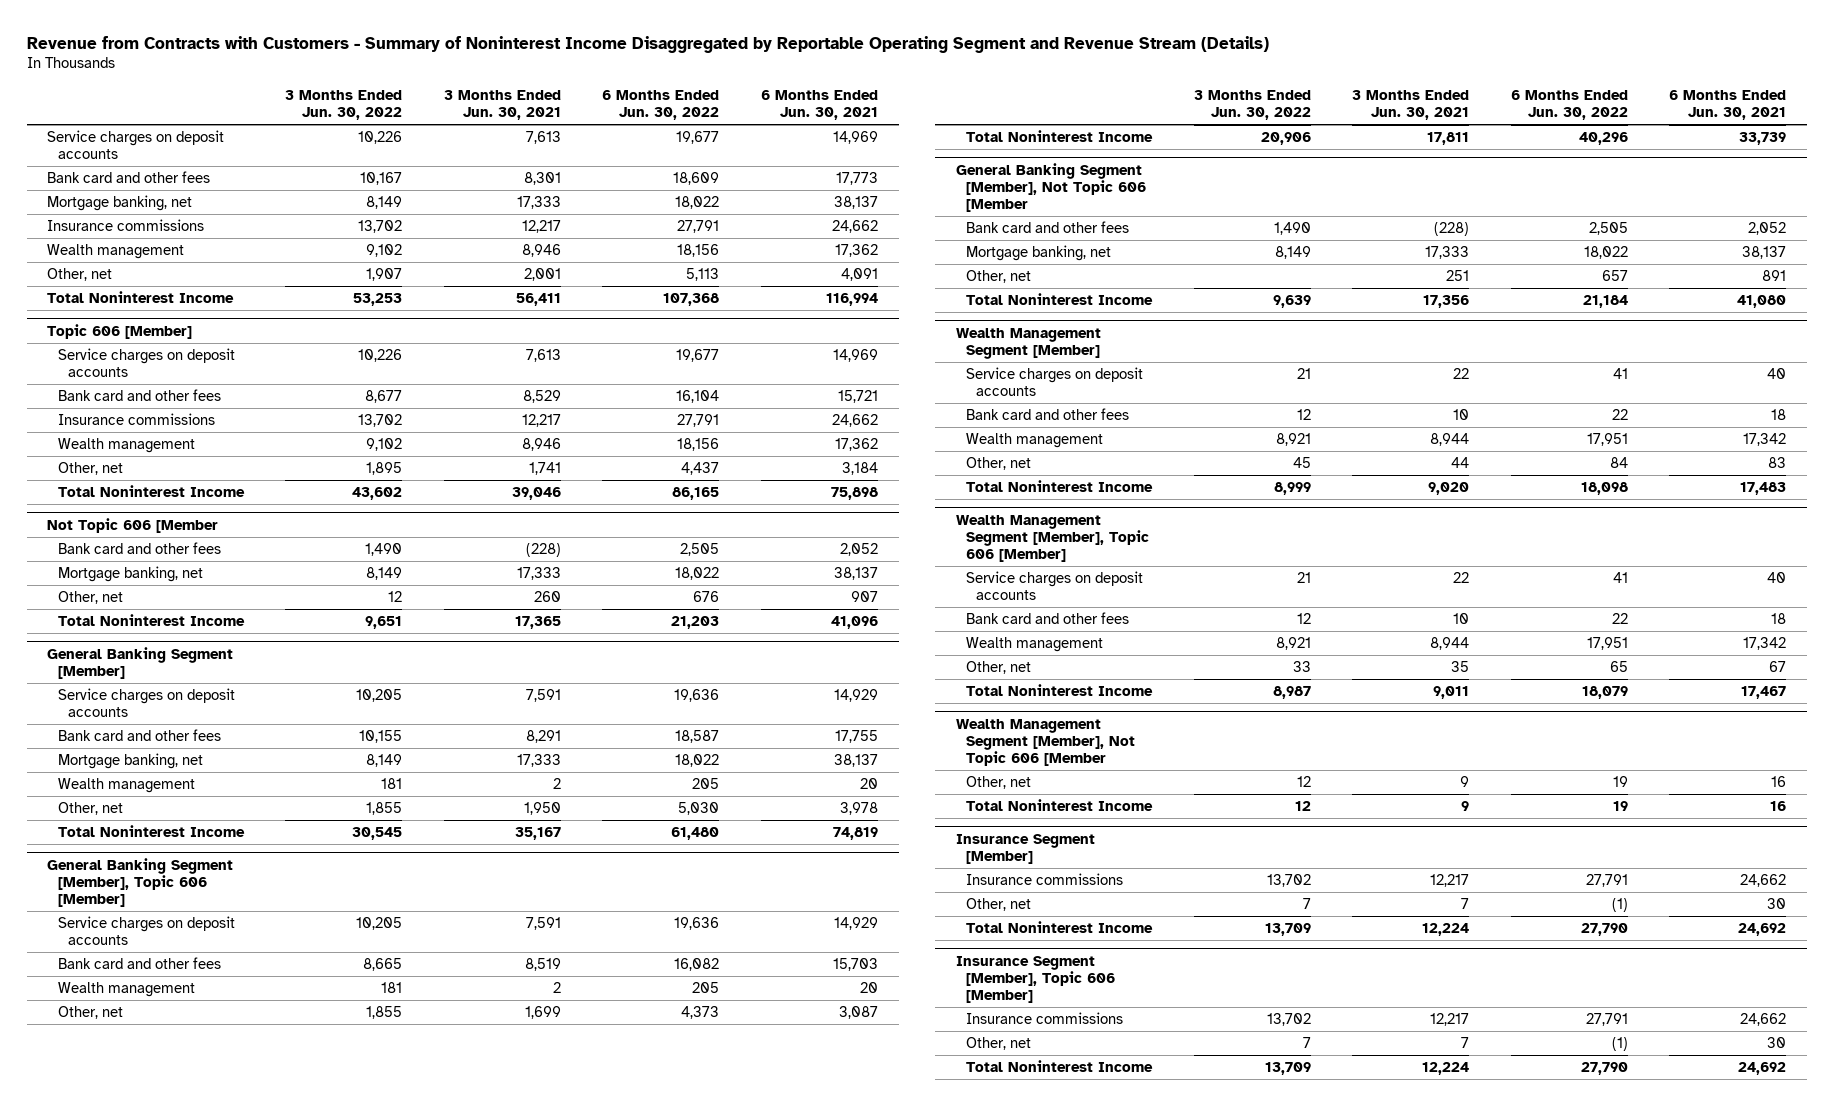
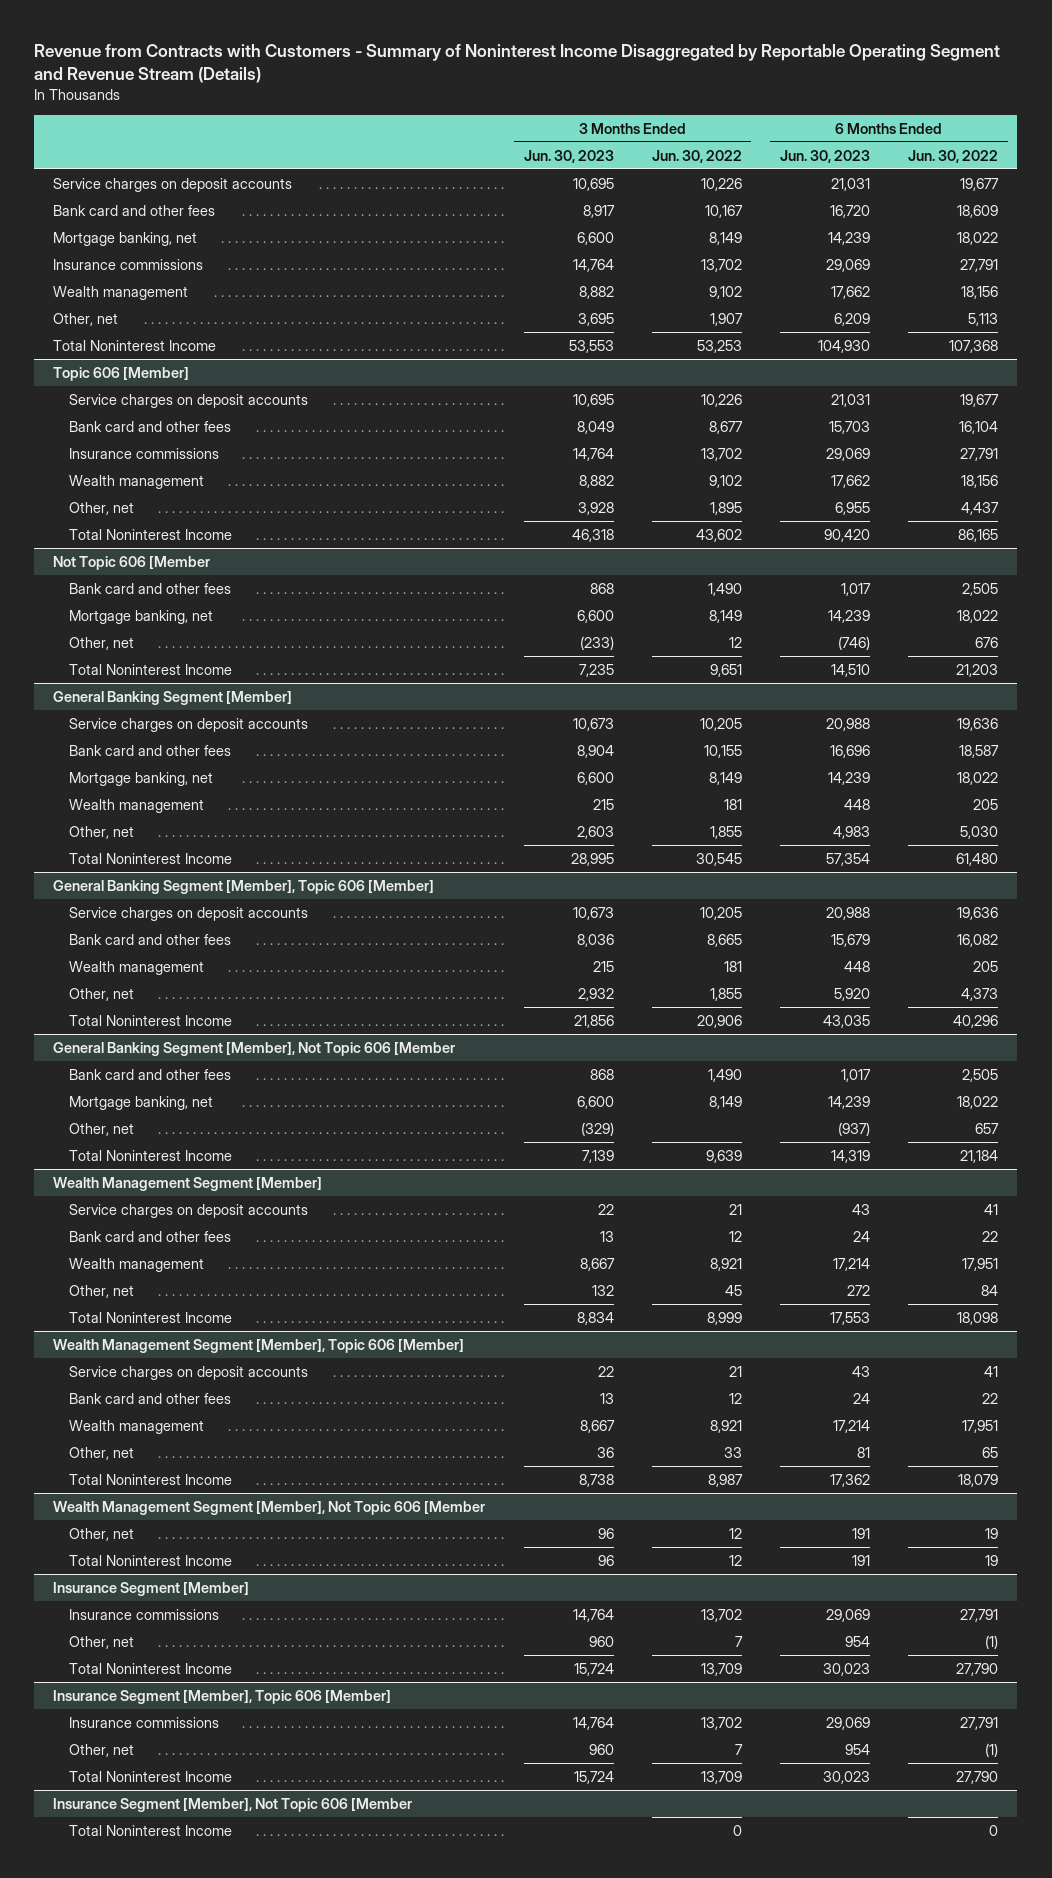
[443,89,561,120] 3 Months Ended Jun. 30, 2021 -> none
[761,89,879,120] 6 Months Ended Jun. 30, 2021 -> none
none -> [523,149,614,163] Jun. 30, 2023
none -> [779,149,870,163] Jun. 30, 2023
none -> [53,1797,413,1812] Insurance Segment [Member], Not Topic 606 [Member
none -> [68,1824,232,1836] Total Noninterest Income

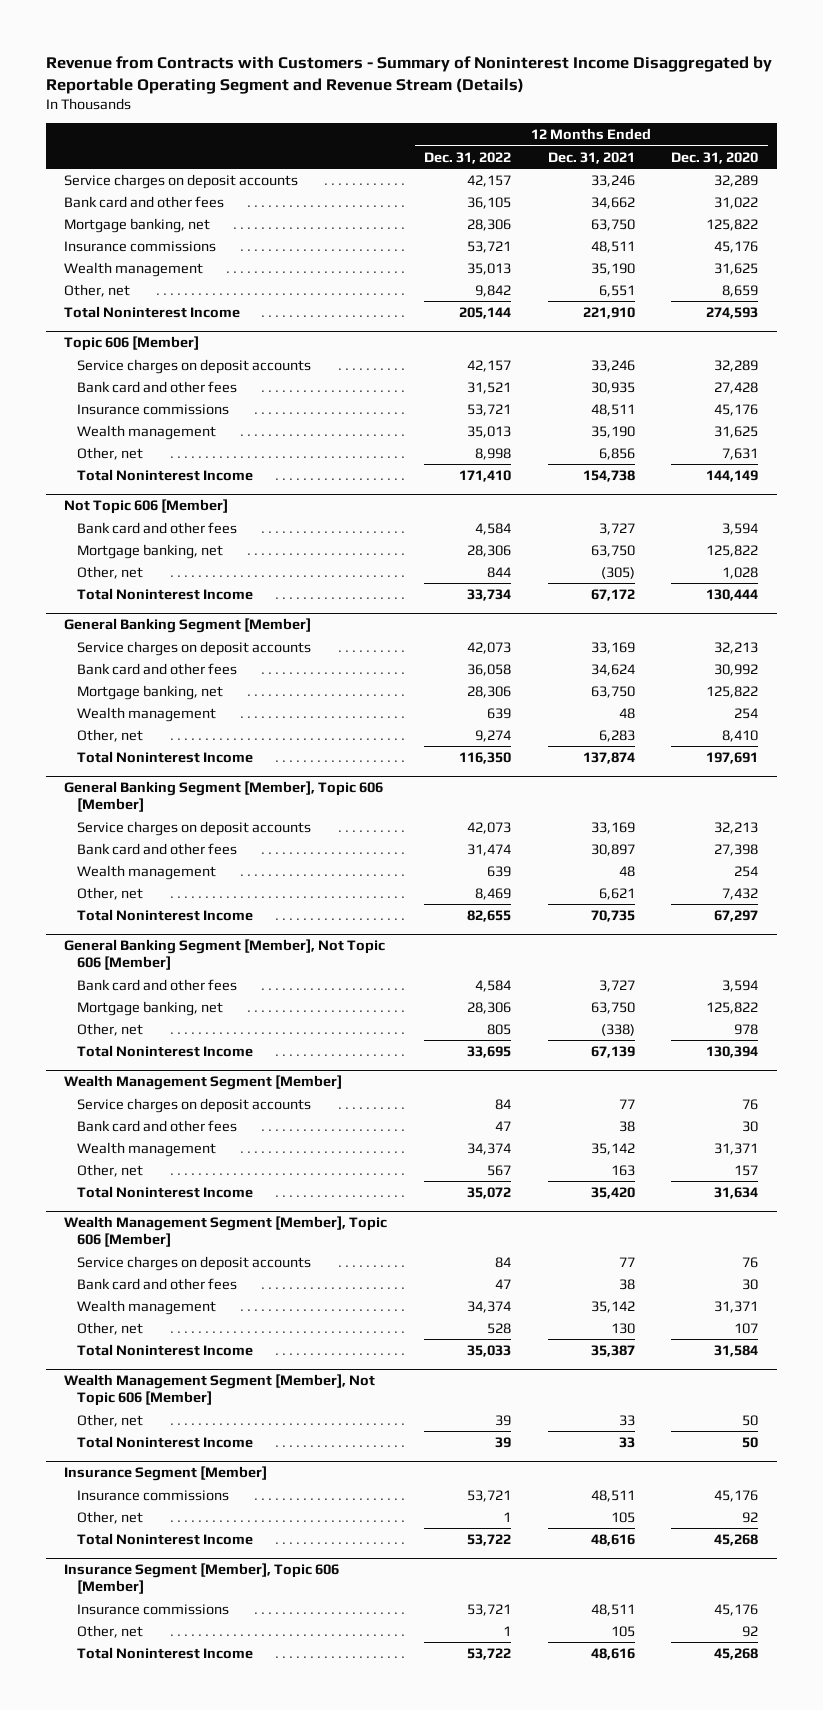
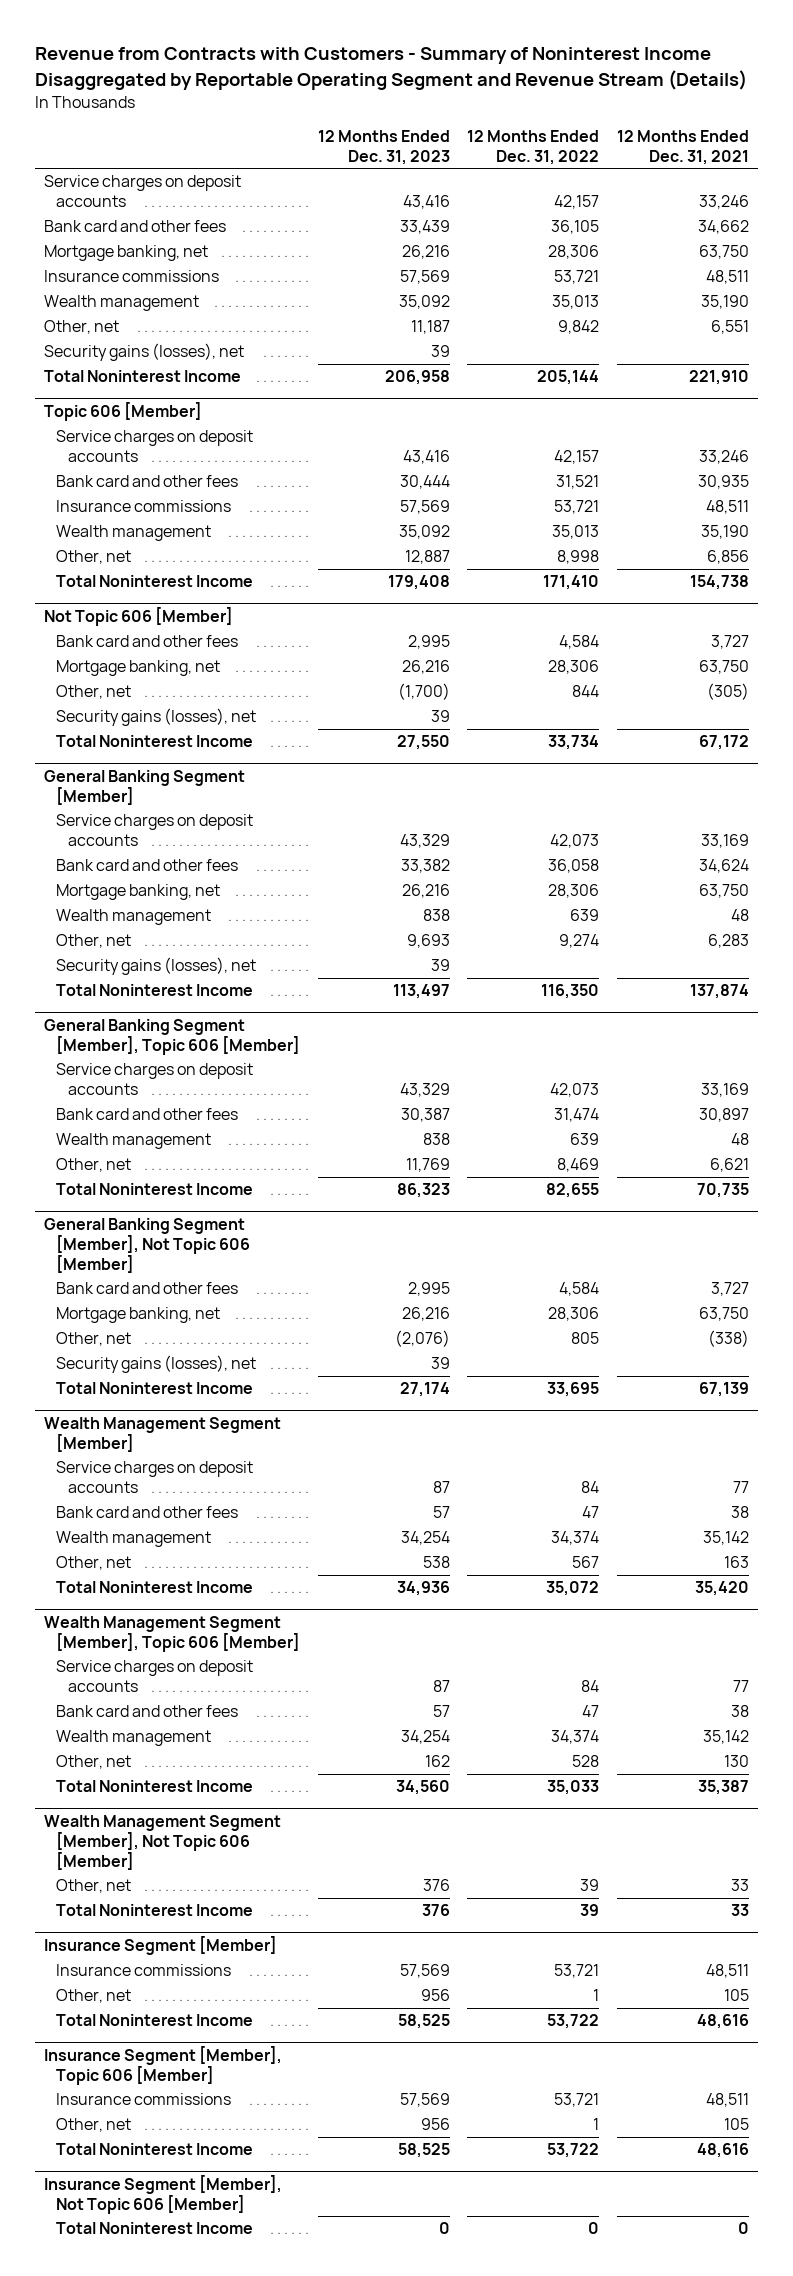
[671,151,759,164] Dec. 31, 2020 -> none
none -> [317,129,450,165] 12 Months Ended Dec. 31, 2023
none -> [44,343,245,362] Security gains (losses), net
none -> [56,708,257,727] Security gains (losses), net
none -> [56,957,257,976] Security gains (losses), net
none -> [56,1355,257,1374] Security gains (losses), net
none -> [44,2175,283,2214] Insurance Segment [Member], Not Topic 606 [Member]
none -> [56,2222,254,2235] Total Noninterest Income

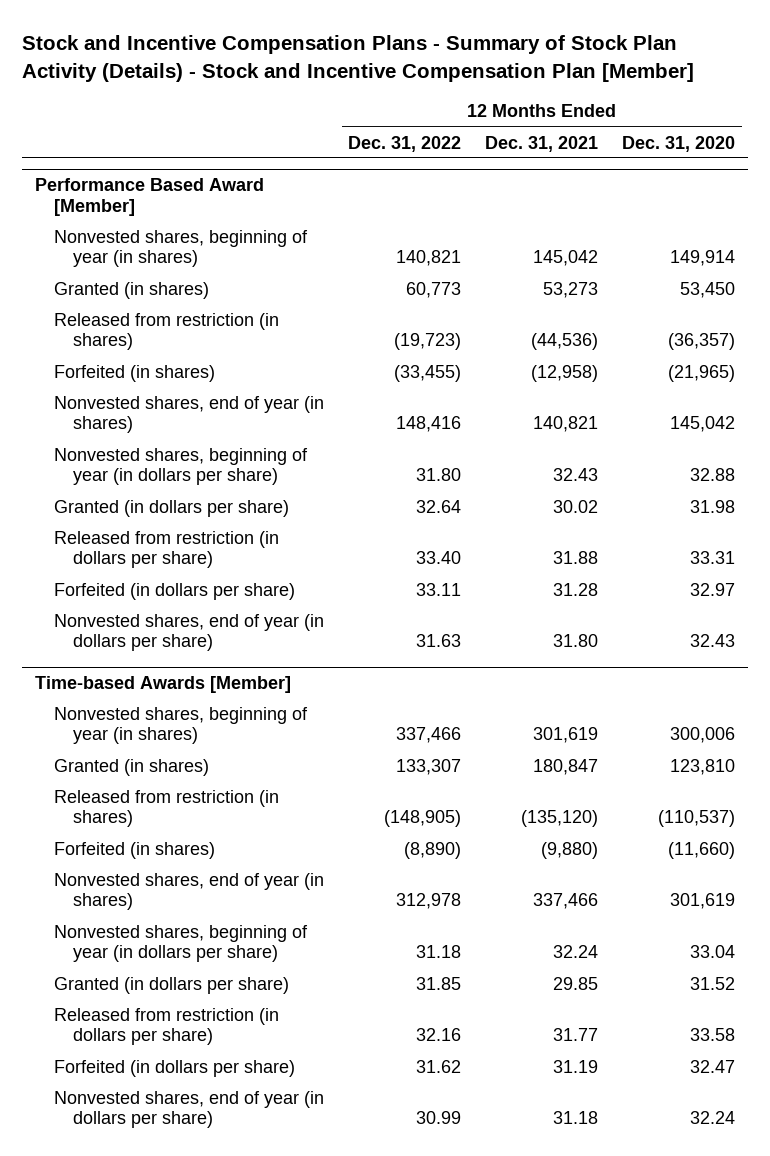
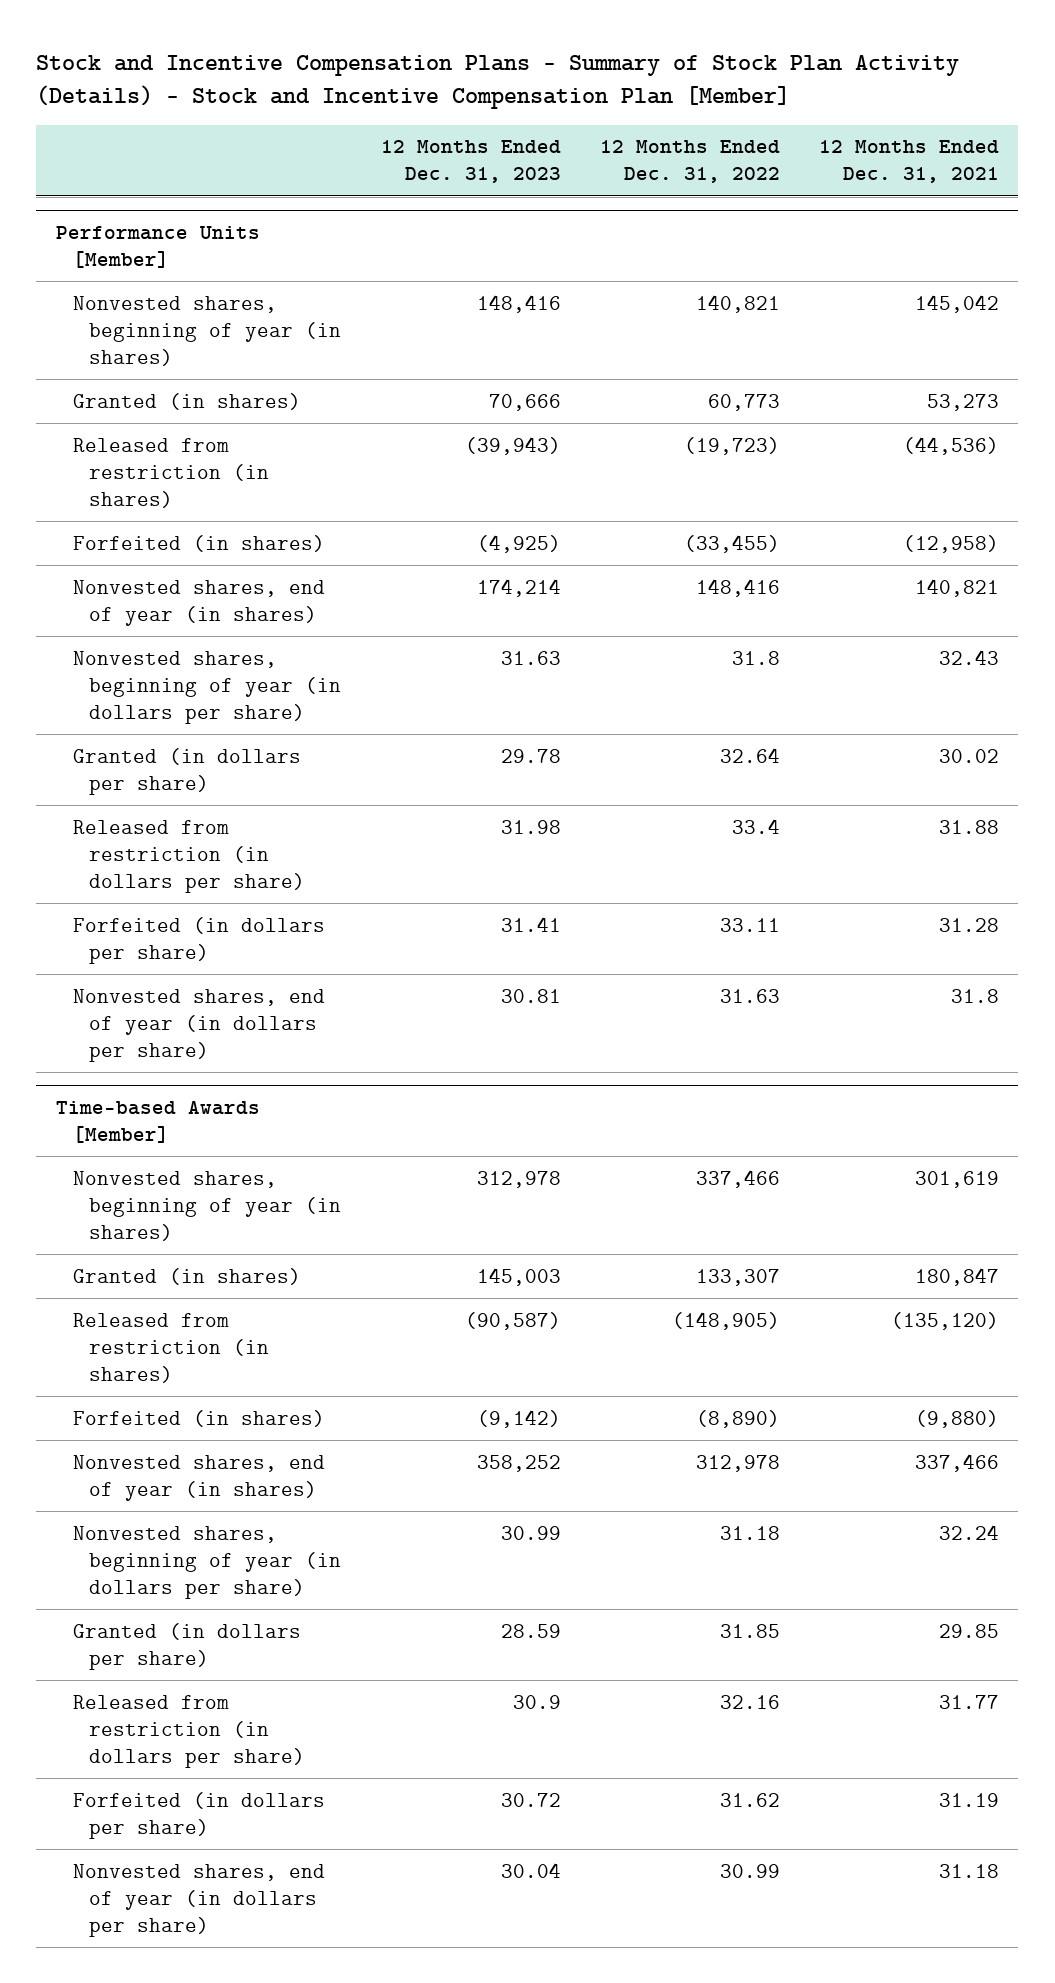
[622,135,736,152] Dec. 31, 2020 -> none
none -> [380,140,561,184] 12 Months Ended Dec. 31, 2023
[34,178,264,216] Performance Based Award [Member] -> [55,226,260,269] Performance Units [Member]
[415,468,461,482] 31.80 -> [731,650,780,665] 31.8
[415,551,461,565] 33.40 -> [731,818,780,834] 33.4
[553,634,599,648] 31.80 -> [950,988,999,1003] 31.8

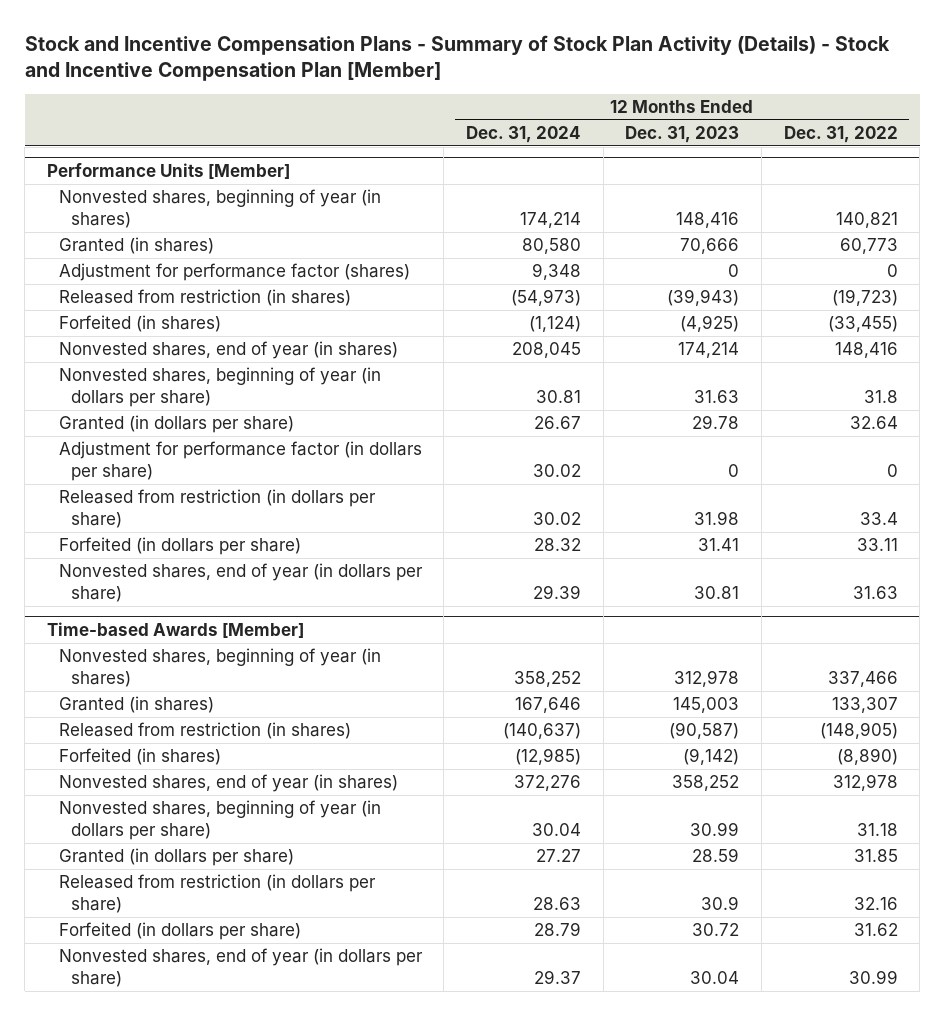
[818,140,999,184] 12 Months Ended Dec. 31, 2021 -> none
none -> [466,125,582,143] Dec. 31, 2024
none -> [58,263,410,282] Adjustment for performance factor (shares)
none -> [58,441,422,481] Adjustment for performance factor (in dollars per share)

